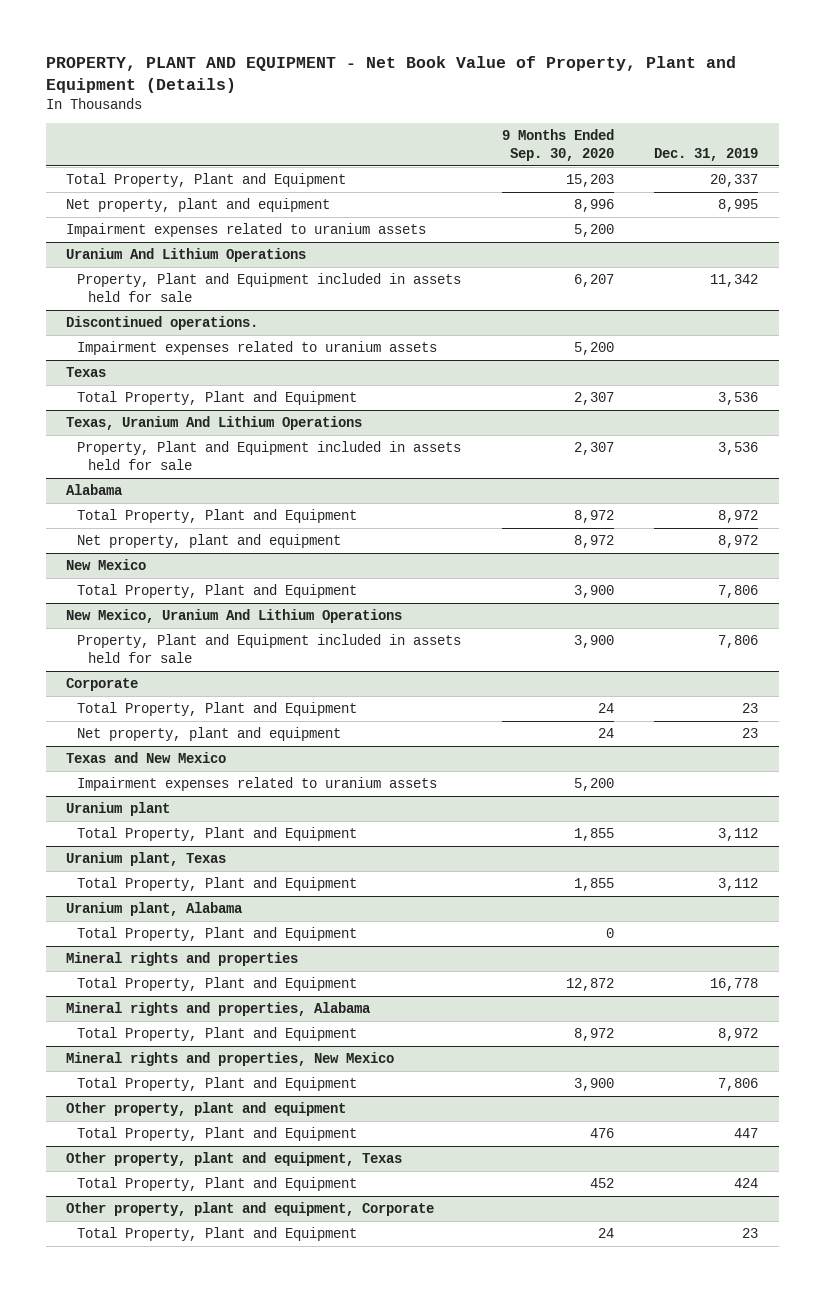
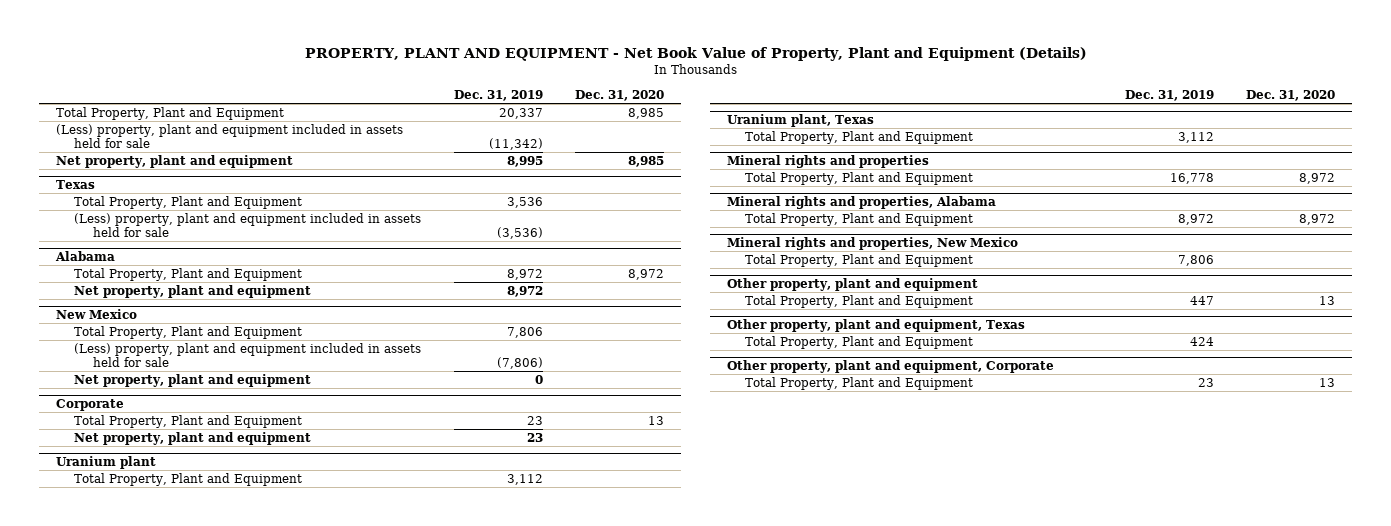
[501,128,614,162] 9 Months Ended Sep. 30, 2020 -> none
none -> [575,89,665,101] Dec. 31, 2020
none -> [55,124,403,149] (Less) property, plant and equipment included in assets held for sale
[66,223,427,238] Impairment expenses related to uranium assets -> none
[66,248,307,263] Uranium And Lithium Operations -> none
[76,273,461,303] Property, Plant and Equipment included in assets held for sale -> none
[66,316,259,331] Discontinued operations. -> none
[76,341,437,356] Impairment expenses related to uranium assets -> none
[66,416,363,431] Texas, Uranium And Lithium Operations -> none
[76,441,461,471] Property, Plant and Equipment included in assets held for sale -> [74,213,422,238] (Less) property, plant and equipment included in assets held for sale
[718,442,759,456] 3,536 -> [496,227,543,240] (3,536)
[66,609,403,624] New Mexico, Uranium And Lithium Operations -> none
[76,634,461,664] Property, Plant and Equipment included in assets held for sale -> [74,343,422,368] (Less) property, plant and equipment included in assets held for sale
[718,635,759,649] 7,806 -> [496,357,543,370] (7,806)
none -> [74,374,312,388] Net property, plant and equipment
[66,752,227,764] Texas and New Mexico -> none
[76,777,437,792] Impairment expenses related to uranium assets -> none
[66,902,244,917] Uranium plant, Alabama -> none
[76,927,357,942] Total Property, Plant and Equipment -> none

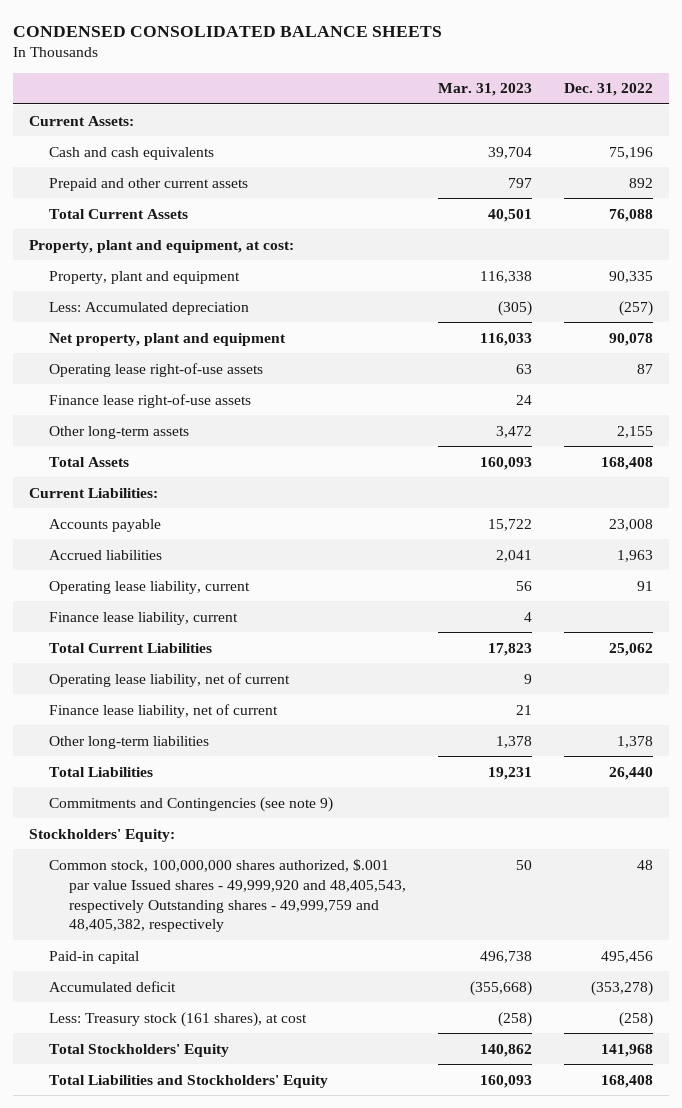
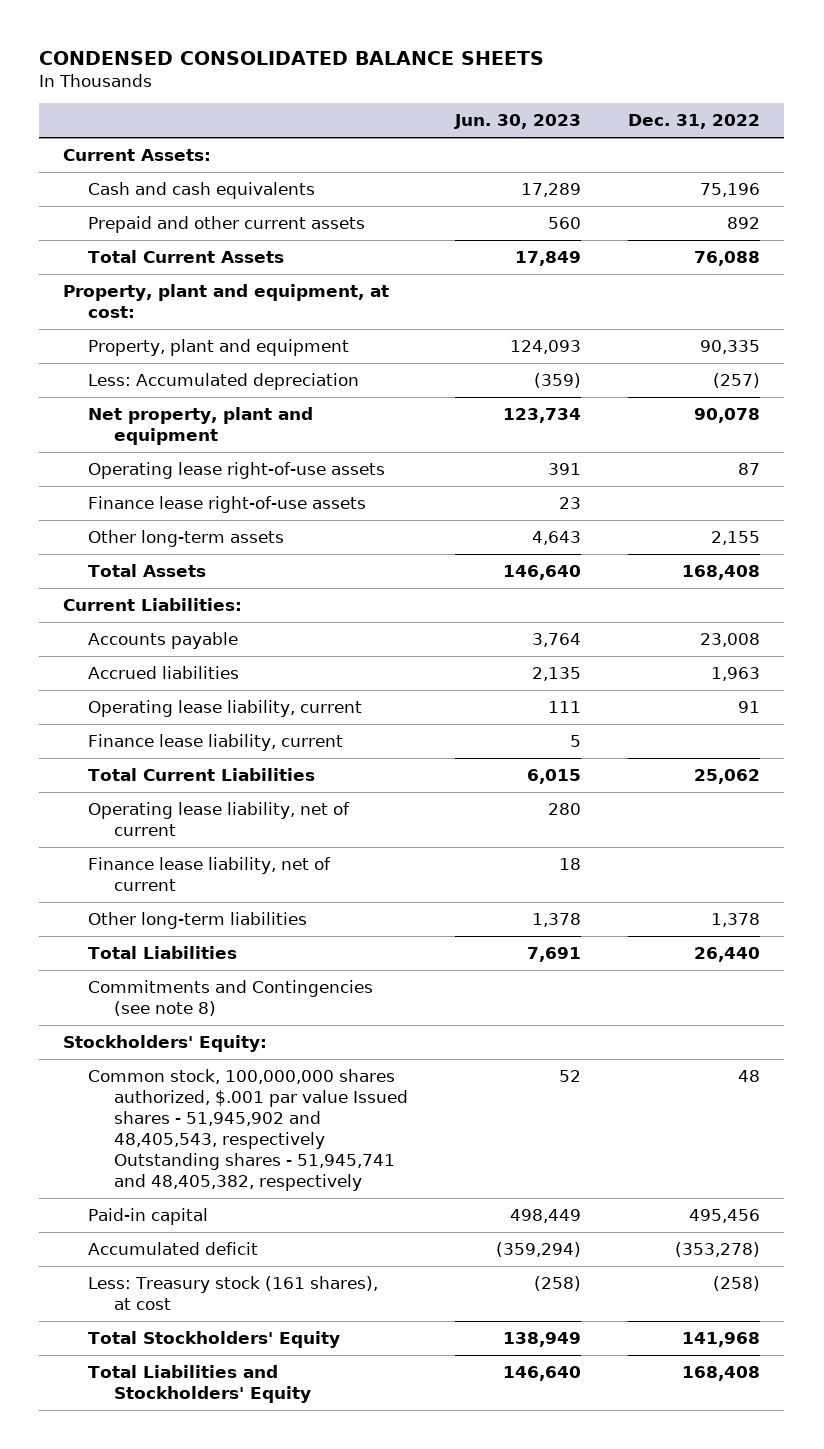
[438,83,533,97] Mar. 31, 2023 -> none
none -> [454,114,582,130] Jun. 30, 2023
[49,796,334,812] Commitments and Contingencies (see note 9) -> [88,979,374,1016] Commitments and Contingencies (see note 8)
[49,858,407,933] Common stock, 100,000,000 shares authorized, $.001 par value Issued shares - 49,999,920 and 48,405,543, respectively Outstanding shares - 49,999,759 and 48,405,382, respectively -> [88,1068,408,1191] Common stock, 100,000,000 shares authorized, $.001 par value Issued shares - 51,945,902 and 48,405,543, respectively Outstanding shares - 51,945,741 and 48,405,382, respectively

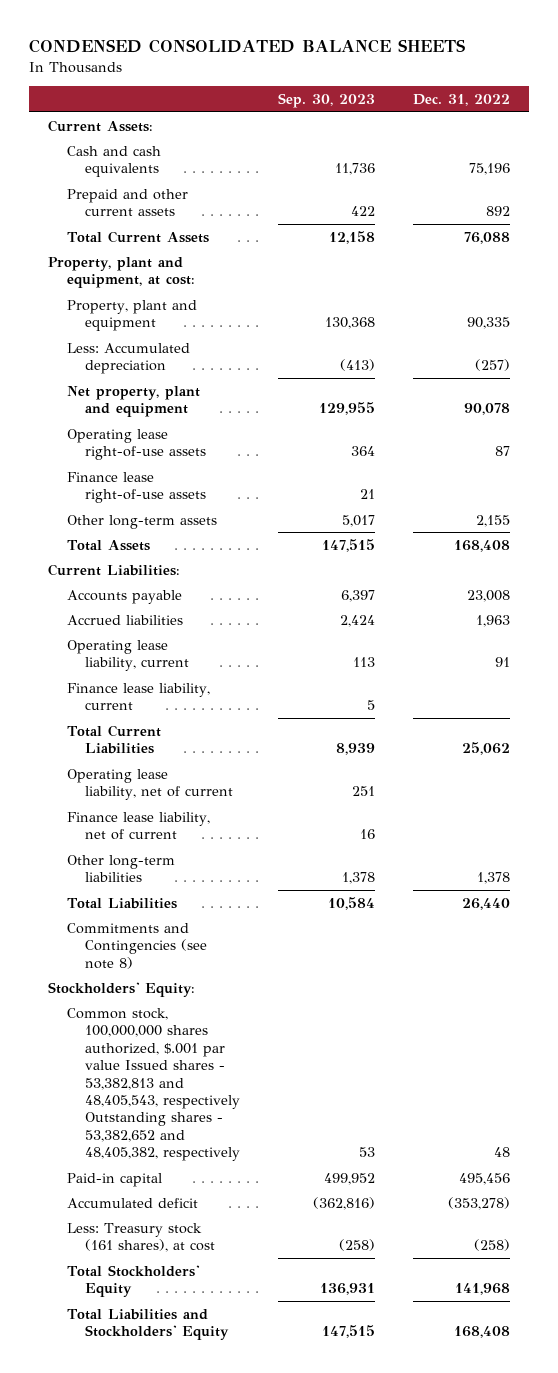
[454,114,582,130] Jun. 30, 2023 -> none
none -> [278,93,376,109] Sep. 30, 2023
[88,1068,408,1191] Common stock, 100,000,000 shares authorized, $.001 par value Issued shares - 51,945,902 and 48,405,543, respectively Outstanding shares - 51,945,741 and 48,405,382, respectively -> [66,1007,241,1162] Common stock, 100,000,000 shares authorized, $.001 par value Issued shares - 53,382,813 and 48,405,543, respectively Outstanding shares - 53,382,652 and 48,405,382, respectively

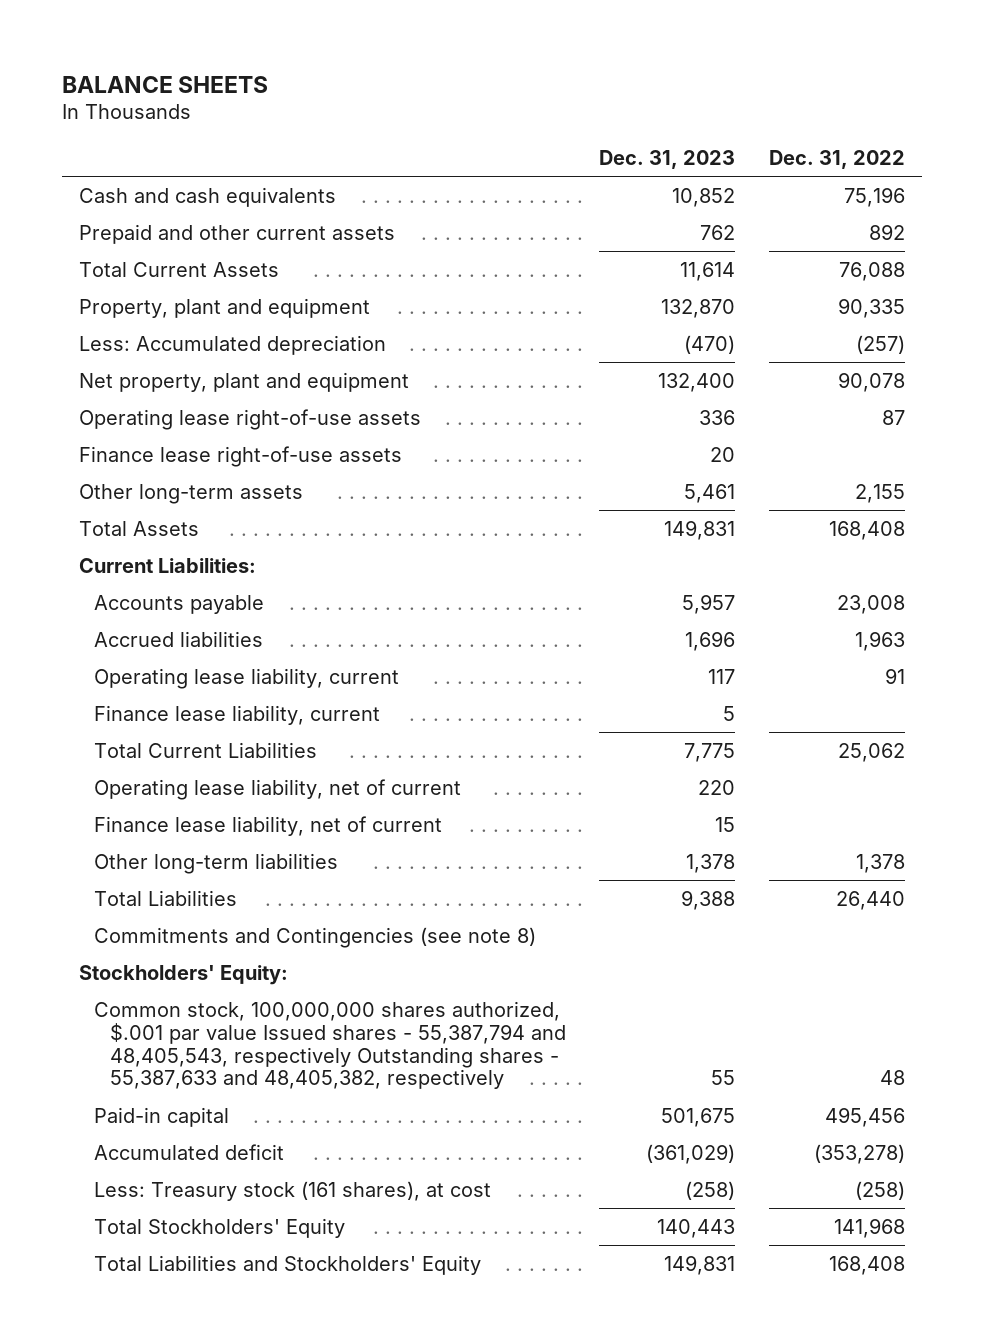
[29,38,466,53] CONDENSED CONSOLIDATED BALANCE SHEETS -> [61,75,268,93] BALANCE SHEETS
[278,93,376,109] Sep. 30, 2023 -> none
none -> [599,150,736,170] Dec. 31, 2023
[48,119,154,132] Current Assets: -> none
[48,256,195,289] Property, plant and equipment, at cost: -> none
[66,1007,241,1162] Common stock, 100,000,000 shares authorized, $.001 par value Issued shares - 53,382,813 and 48,405,543, respectively Outstanding shares - 53,382,652 and 48,405,382, respectively -> [94,1000,566,1090] Common stock, 100,000,000 shares authorized, $.001 par value Issued shares - 55,387,794 and 48,405,543, respectively Outstanding shares - 55,387,633 and 48,405,382, respectively

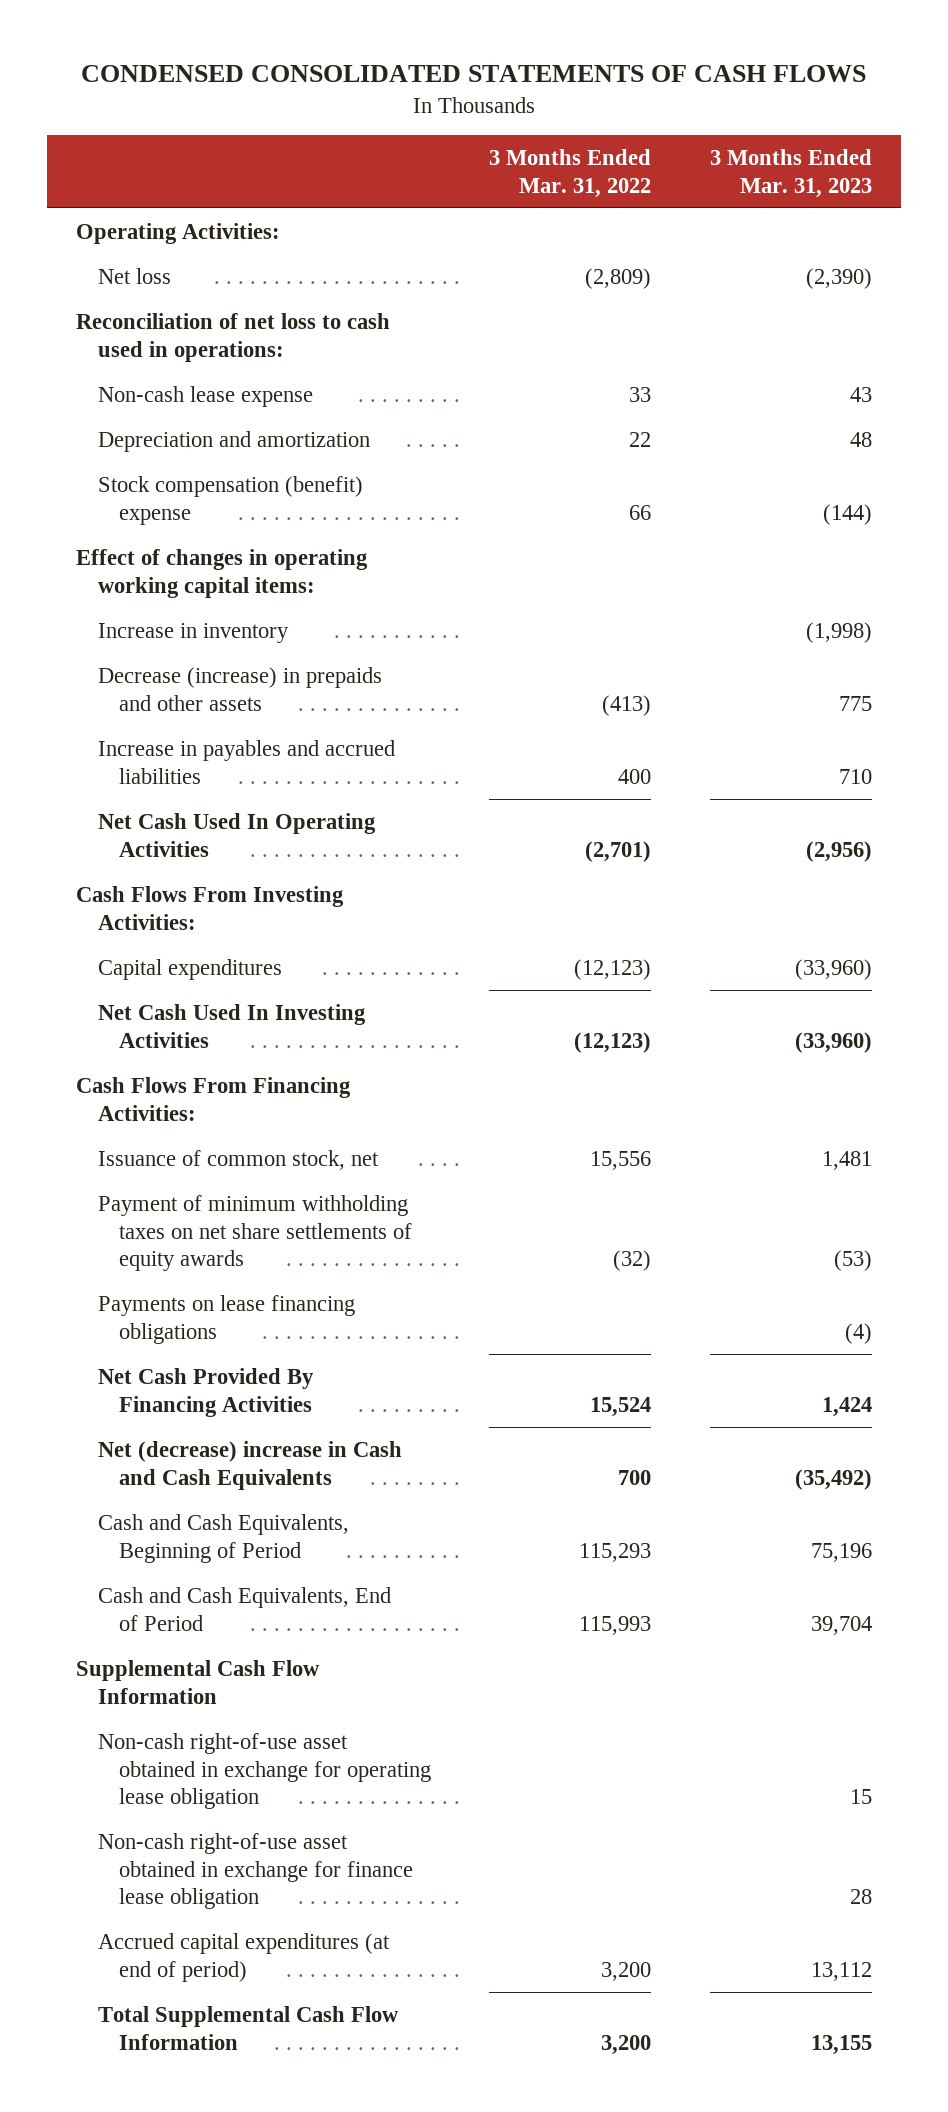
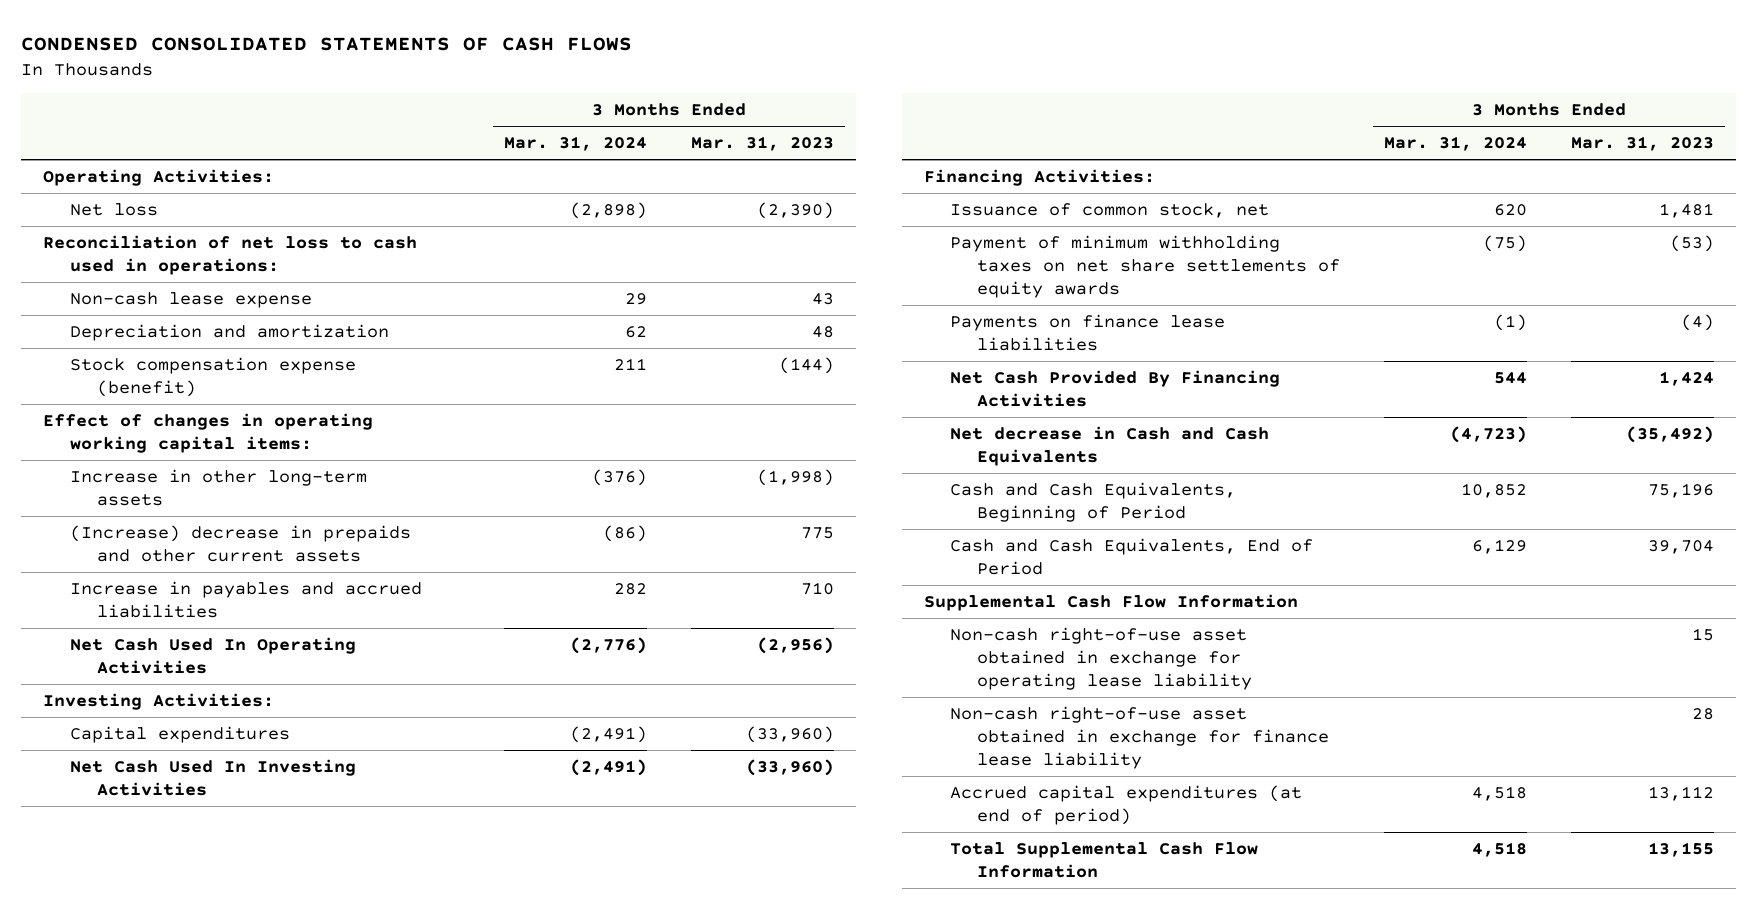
[489,149,652,198] 3 Months Ended Mar. 31, 2022 -> none
none -> [503,136,647,152] Mar. 31, 2024
[97,475,363,525] Stock compensation (benefit) expense -> [70,356,357,397] Stock compensation expense (benefit)
[97,622,289,643] Increase in inventory -> [70,468,368,506] Increase in other long-term assets
[97,666,382,711] Decrease (increase) in prepaids and other assets -> [70,524,412,562] (Increase) decrease in prepaids and other current assets
[76,885,345,930] Cash Flows From Investing Activities: -> [43,692,275,710] Investing Activities:
[76,1076,352,1121] Cash Flows From Financing Activities: -> [923,168,1155,186] Financing Activities:
[97,1294,355,1344] Payments on lease financing obligations -> [950,313,1226,351] Payments on finance lease liabilities
[97,1440,402,1490] Net (decrease) increase in Cash and Cash Equivalents -> [950,425,1270,466] Net decrease in Cash and Cash Equivalents
[97,1732,432,1810] Non-cash right-of-use asset obtained in exchange for operating lease obligation -> [950,626,1253,690] Non-cash right-of-use asset obtained in exchange for operating lease liability
[97,1832,414,1910] Non-cash right-of-use asset obtained in exchange for finance lease obligation -> [950,705,1330,769] Non-cash right-of-use asset obtained in exchange for finance lease liability

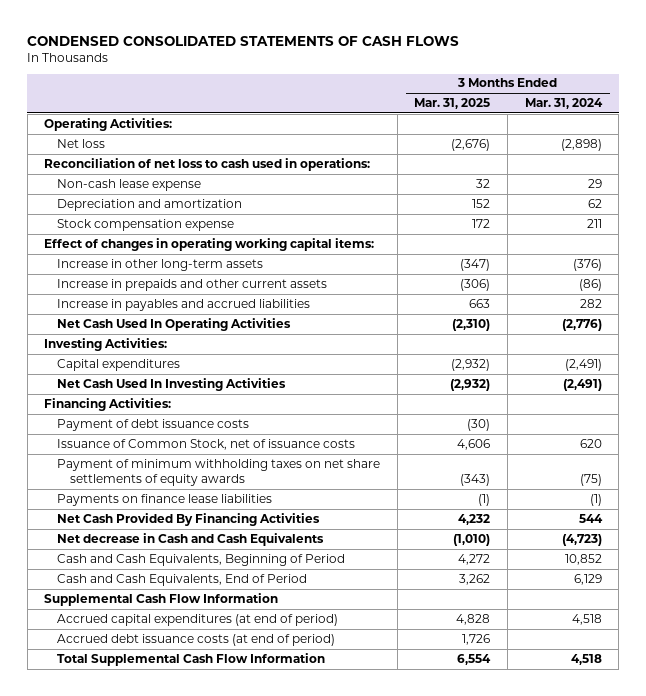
[690,136,834,152] Mar. 31, 2023 -> none
none -> [414,98,491,110] Mar. 31, 2025
[70,356,357,397] Stock compensation expense (benefit) -> [57,218,235,231] Stock compensation expense
[70,524,412,562] (Increase) decrease in prepaids and other current assets -> [57,278,328,291] Increase in prepaids and other current assets
none -> [57,418,250,431] Payment of debt issuance costs
[950,202,1270,218] Issuance of common stock, net -> [57,438,356,450] Issuance of Common Stock, net of issuance costs
[950,626,1253,690] Non-cash right-of-use asset obtained in exchange for operating lease liability -> none
[950,705,1330,769] Non-cash right-of-use asset obtained in exchange for finance lease liability -> none
none -> [57,633,336,646] Accrued debt issuance costs (at end of period)

